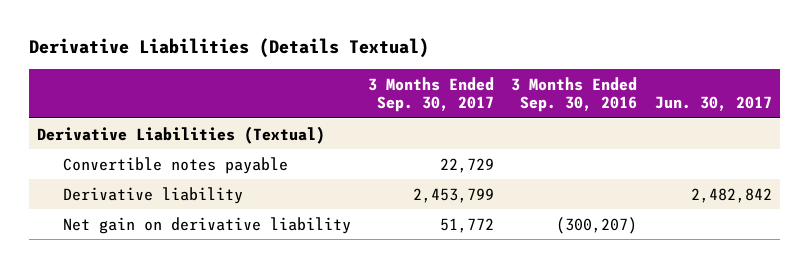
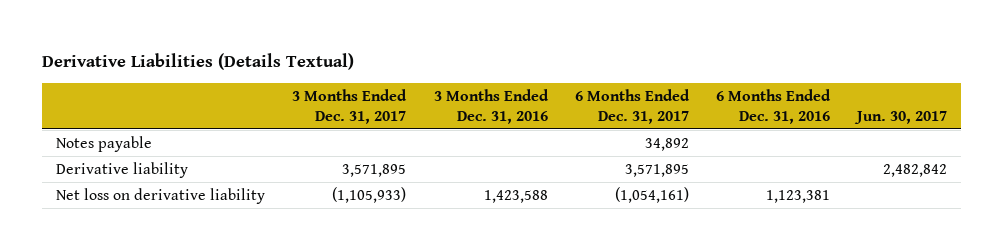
[367,76,494,113] 3 Months Ended Sep. 30, 2017 -> none
[511,76,638,113] 3 Months Ended Sep. 30, 2016 -> none
none -> [292,88,408,124] 3 Months Ended Dec. 31, 2017
none -> [433,88,549,124] 3 Months Ended Dec. 31, 2016
none -> [574,88,690,124] 6 Months Ended Dec. 31, 2017
none -> [716,88,832,124] 6 Months Ended Dec. 31, 2016
[37,125,326,144] Derivative Liabilities (Textual) -> none
[62,156,288,174] Convertible notes payable -> [56,135,153,152] Notes payable
[62,216,351,234] Net gain on derivative liability -> [56,187,266,204] Net loss on derivative liability

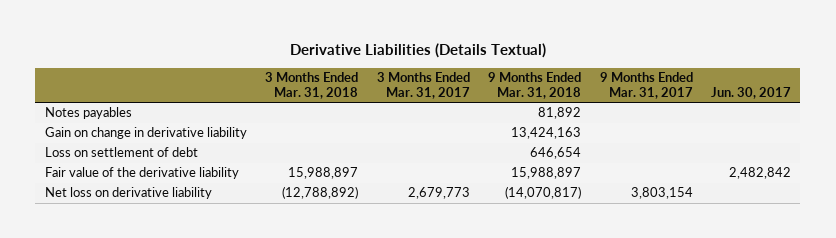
[292,88,408,124] 3 Months Ended Dec. 31, 2017 -> none
[433,88,549,124] 3 Months Ended Dec. 31, 2016 -> none
[574,88,690,124] 6 Months Ended Dec. 31, 2017 -> none
[716,88,832,124] 6 Months Ended Dec. 31, 2016 -> none
none -> [265,72,359,99] 3 Months Ended Mar. 31, 2018
none -> [376,72,470,99] 3 Months Ended Mar. 31, 2017
none -> [488,72,582,99] 9 Months Ended Mar. 31, 2018
none -> [599,72,693,99] 9 Months Ended Mar. 31, 2017
[56,135,153,152] Notes payable -> [44,107,132,120] Notes payables
none -> [44,127,247,140] Gain on change in derivative liability
none -> [44,147,198,158] Loss on settlement of debt
[56,161,189,178] Derivative liability -> [44,167,239,180] Fair value of the derivative liability

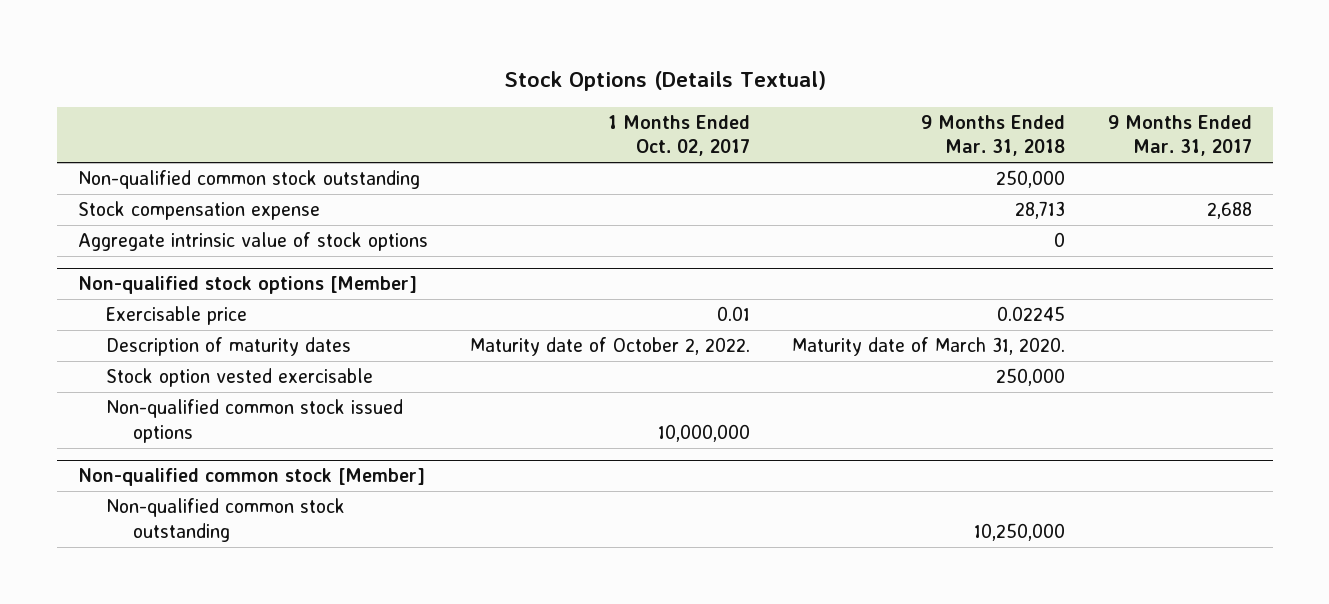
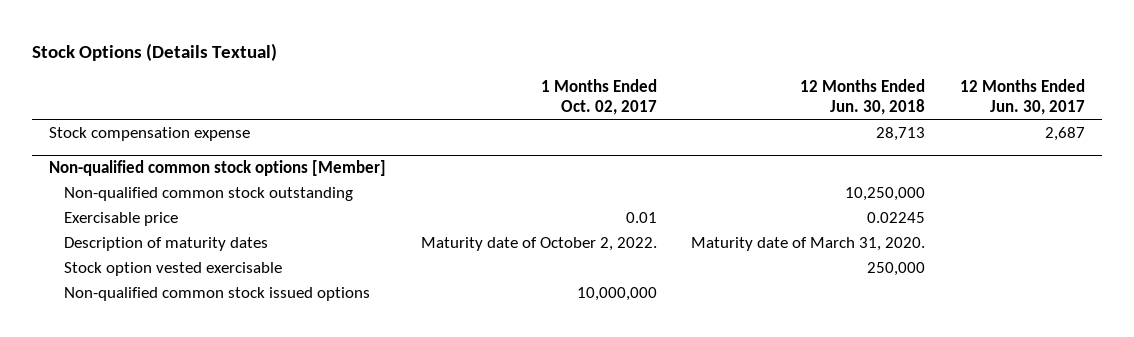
[921,114,1066,157] 9 Months Ended Mar. 31, 2018 -> none
[1107,114,1252,157] 9 Months Ended Mar. 31, 2017 -> none
none -> [800,78,926,116] 12 Months Ended Jun. 30, 2018
none -> [959,78,1085,116] 12 Months Ended Jun. 30, 2017
[77,170,420,190] Non-qualified common stock outstanding -> none
[77,232,428,252] Aggregate intrinsic value of stock options -> none
[77,276,417,295] Non-qualified stock options [Member] -> [49,159,387,176] Non-qualified common stock options [Member]
none -> [64,186,354,201] Non-qualified common stock outstanding
[77,468,425,487] Non-qualified common stock [Member] -> none
[105,498,345,542] Non-qualified common stock outstanding -> none

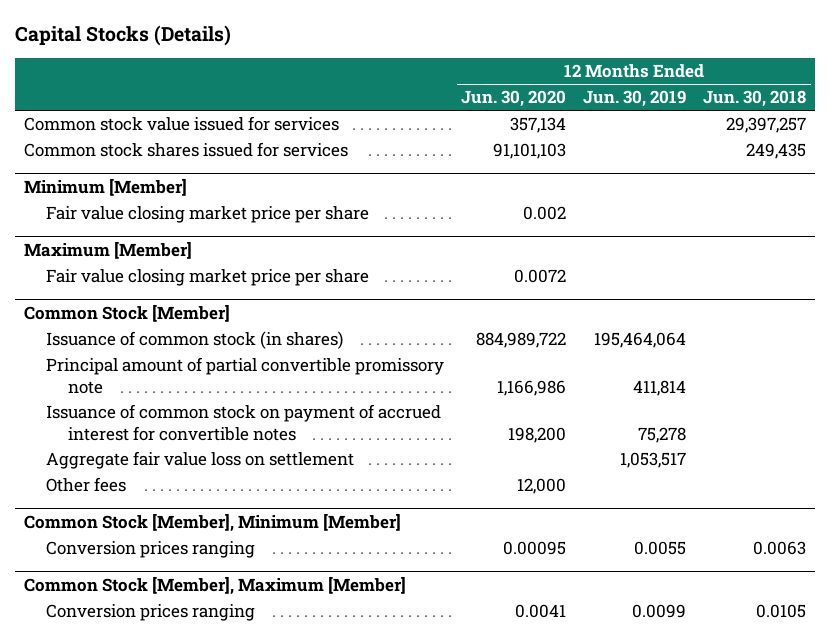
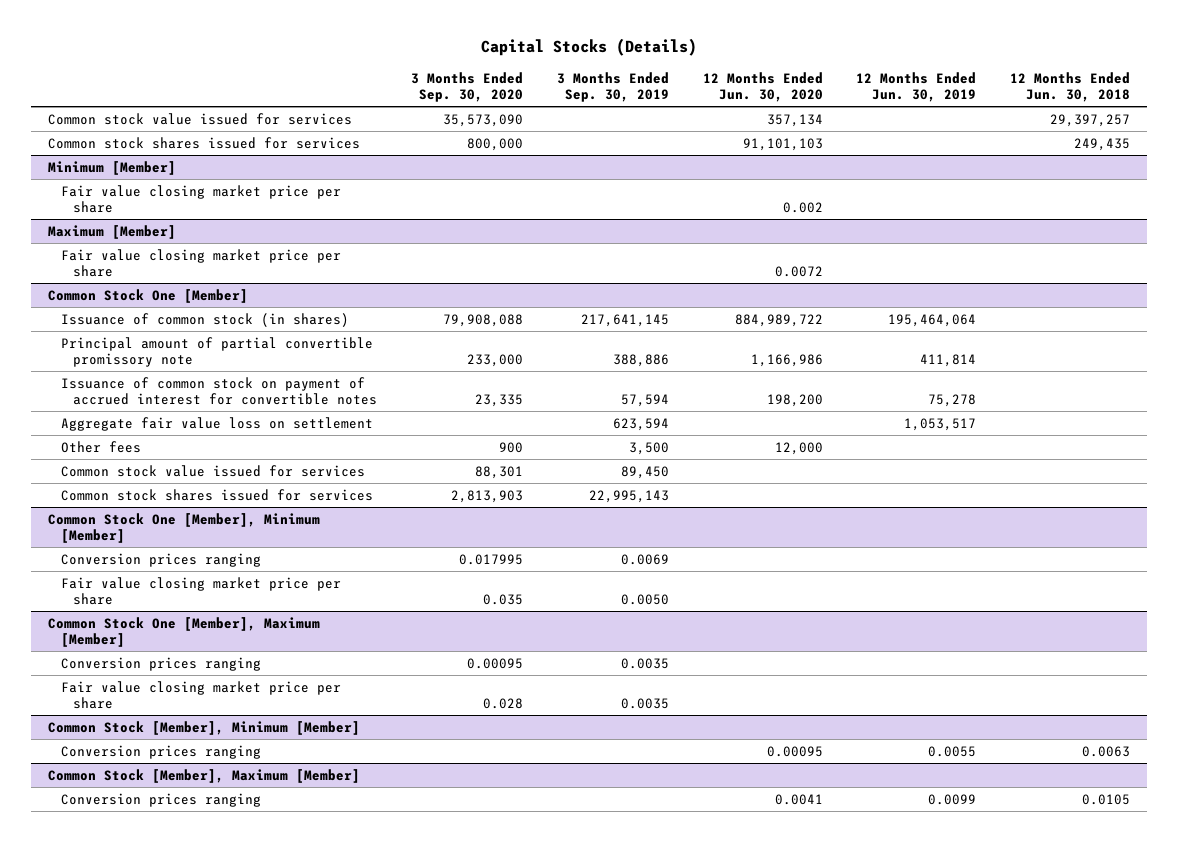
none -> [411,71,524,102] 3 Months Ended Sep. 30, 2020
none -> [556,71,669,102] 3 Months Ended Sep. 30, 2019
[23,303,230,322] Common Stock [Member] -> [47,288,248,303] Common Stock One [Member]
none -> [60,464,365,477] Common stock value issued for services
none -> [60,488,373,501] Common stock shares issued for services
none -> [47,512,320,543] Common Stock One [Member], Minimum [Member]
none -> [60,552,261,567] Conversion prices ranging
none -> [60,576,341,605] Fair value closing market price per share
none -> [47,616,320,647] Common Stock One [Member], Maximum [Member]
none -> [60,656,261,671] Conversion prices ranging
none -> [60,680,341,709] Fair value closing market price per share

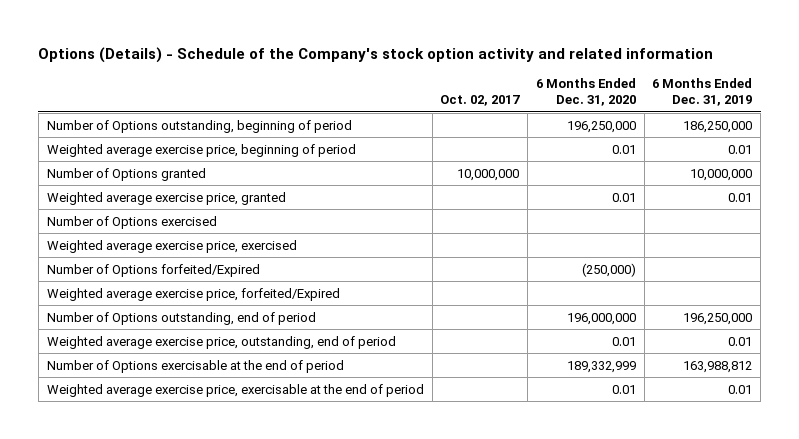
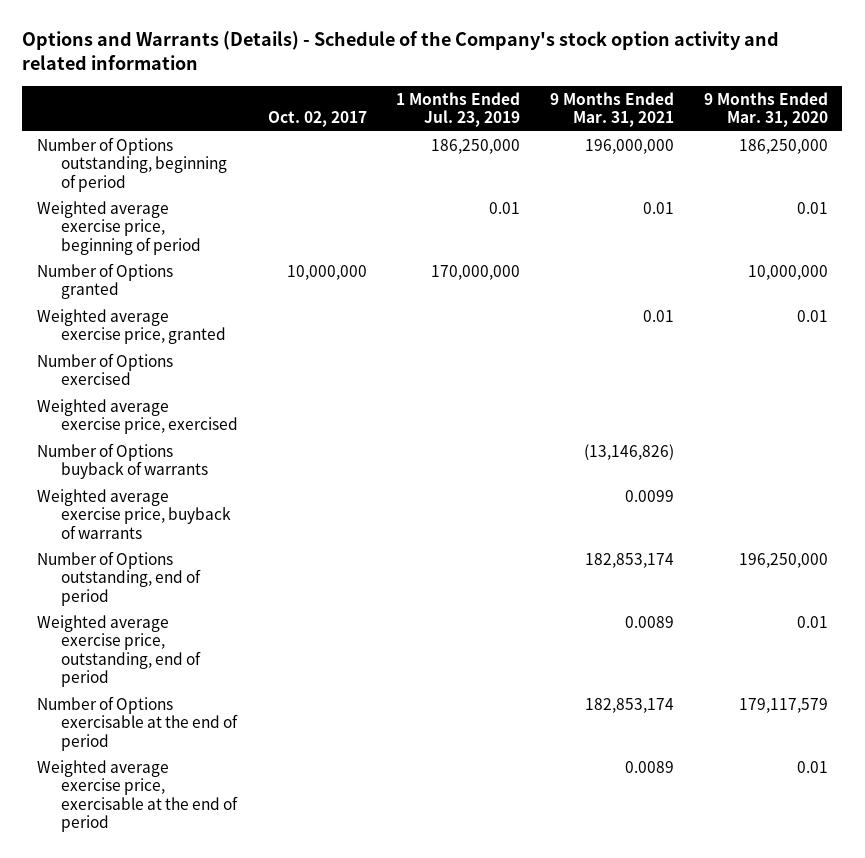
[38,46,714,63] Options (Details) - Schedule of the Company's stock option activity and related information -> [22,31,780,71] Options and Warrants (Details) - Schedule of the Company's stock option activity and related information
[535,78,636,107] 6 Months Ended Dec. 31, 2020 -> none
[652,78,753,107] 6 Months Ended Dec. 31, 2019 -> none
none -> [396,91,521,127] 1 Months Ended Jul. 23, 2019
none -> [550,91,675,127] 9 Months Ended Mar. 31, 2021
none -> [703,91,828,127] 9 Months Ended Mar. 31, 2020
[46,263,260,277] Number of Options forfeited/Expired -> [36,442,209,480] Number of Options buyback of warrants
[46,287,340,301] Weighted average exercise price, forfeited/Expired -> [36,488,232,539] Weighted average exercise price, buyback of warrants

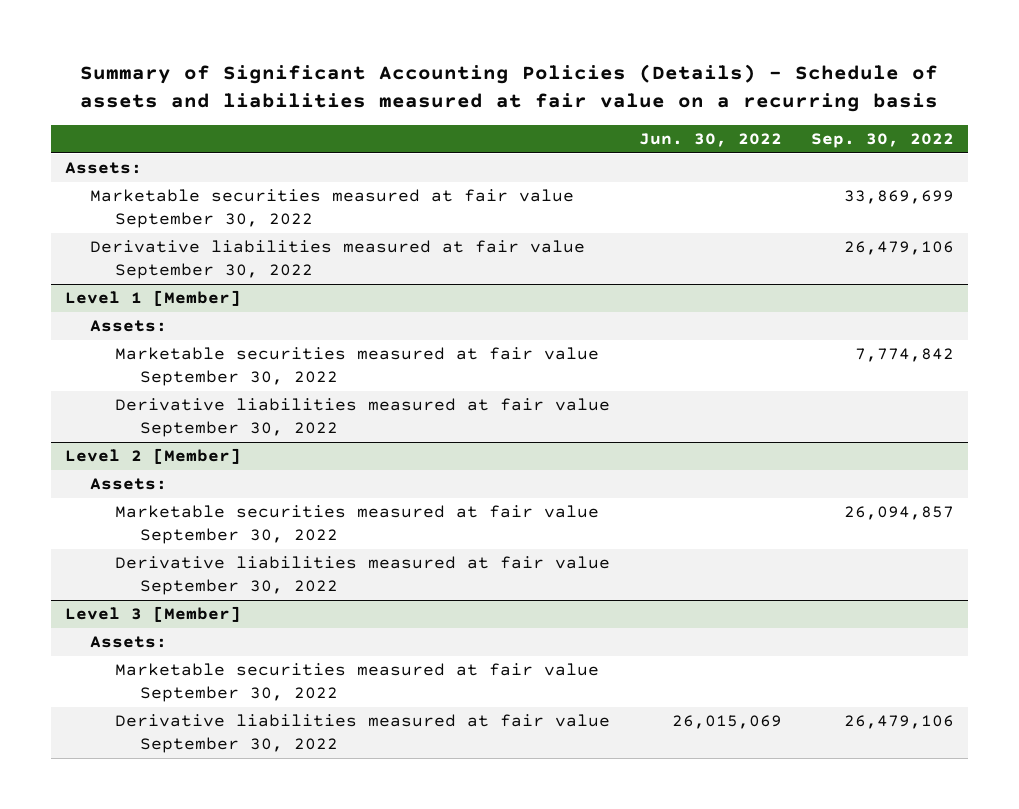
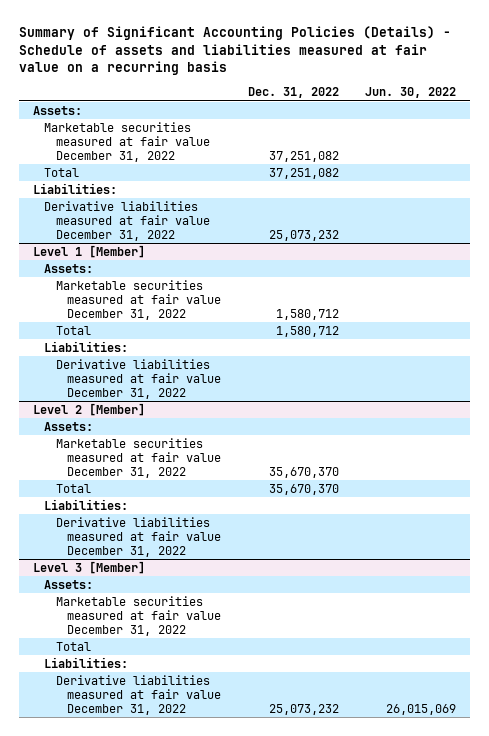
[810,133,954,149] Sep. 30, 2022 -> none
none -> [247,87,339,99] Dec. 31, 2022
[90,189,575,229] Marketable securities measured at fair value September 30, 2022 -> [44,121,210,162] Marketable securities measured at fair value December 31, 2022
none -> [44,167,80,177] Total
none -> [32,182,117,194] Liabilities:
[90,240,586,280] Derivative liabilities measured at fair value September 30, 2022 -> [44,200,210,241] Derivative liabilities measured at fair value December 31, 2022
[115,347,600,387] Marketable securities measured at fair value September 30, 2022 -> [55,279,222,320] Marketable securities measured at fair value December 31, 2022
none -> [55,325,91,335] Total
none -> [44,340,129,352] Liabilities:
[115,398,611,438] Derivative liabilities measured at fair value September 30, 2022 -> [55,358,222,399] Derivative liabilities measured at fair value December 31, 2022
[115,505,600,545] Marketable securities measured at fair value September 30, 2022 -> [55,437,222,478] Marketable securities measured at fair value December 31, 2022
none -> [55,483,91,493] Total
none -> [44,498,129,510] Liabilities:
[115,556,611,596] Derivative liabilities measured at fair value September 30, 2022 -> [55,516,222,557] Derivative liabilities measured at fair value December 31, 2022
[115,663,600,703] Marketable securities measured at fair value September 30, 2022 -> [55,595,222,636] Marketable securities measured at fair value December 31, 2022
none -> [55,641,91,651] Total
none -> [44,656,129,668] Liabilities:
[115,714,611,754] Derivative liabilities measured at fair value September 30, 2022 -> [55,674,222,715] Derivative liabilities measured at fair value December 31, 2022

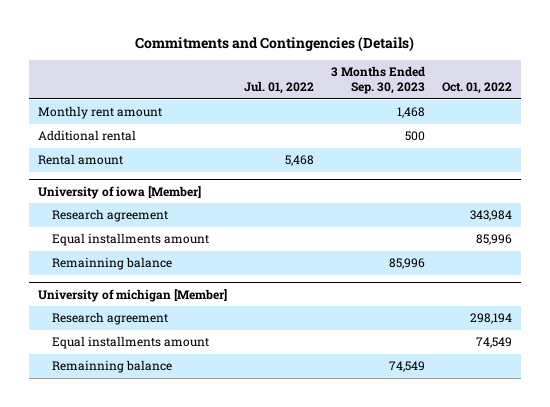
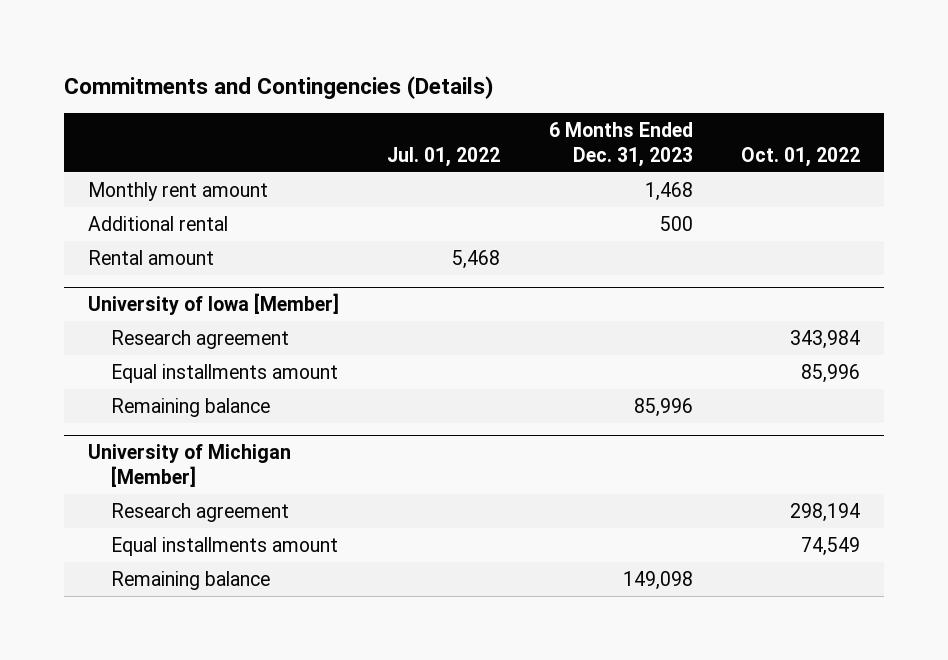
[331,66,426,95] 3 Months Ended Sep. 30, 2023 -> none
none -> [548,122,693,167] 6 Months Ended Dec. 31, 2023
[37,185,201,199] University of iowa [Member] -> [87,293,339,316] University of Iowa [Member]
[51,257,172,271] Remainning balance -> [110,397,270,417] Remaining balance
[37,288,227,302] University of michigan [Member] -> [87,444,291,487] University of Michigan [Member]
[51,360,172,374] Remainning balance -> [110,570,270,590] Remaining balance

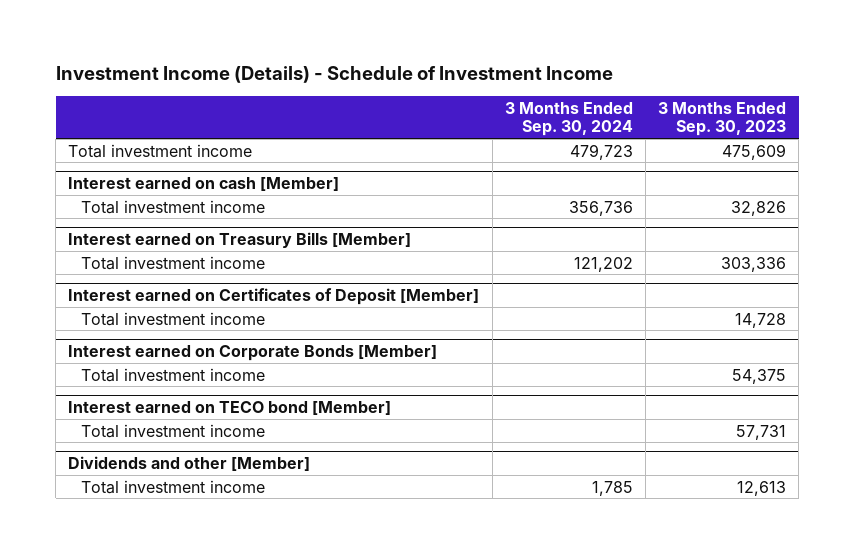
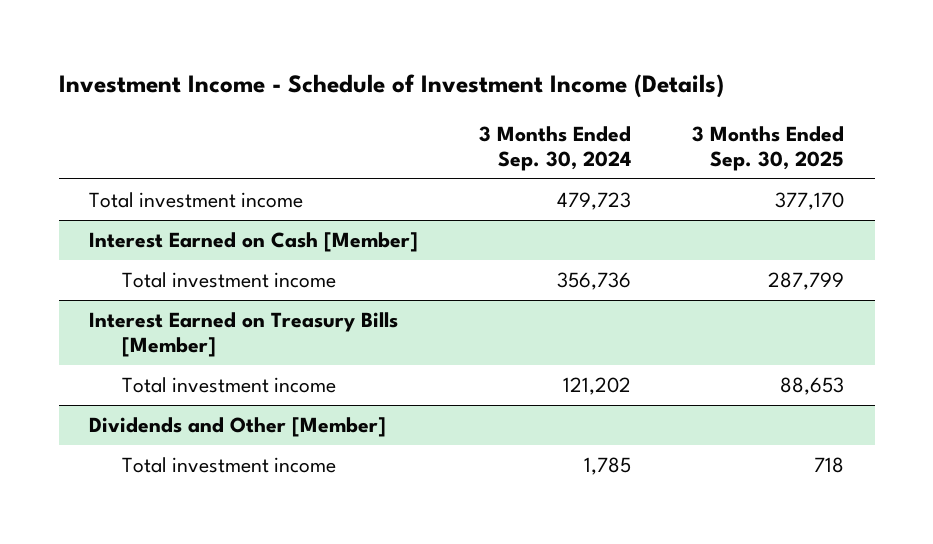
[55,66,613,84] Investment Income (Details) - Schedule of Investment Income -> [58,74,724,99] Investment Income - Schedule of Investment Income (Details)
[658,101,787,137] 3 Months Ended Sep. 30, 2023 -> none
none -> [692,125,845,172] 3 Months Ended Sep. 30, 2025
[68,176,340,191] Interest earned on cash [Member] -> [89,232,419,253] Interest Earned on Cash [Member]
[68,231,412,248] Interest earned on Treasury Bills [Member] -> [89,312,399,358] Interest Earned on Treasury Bills [Member]
[68,287,480,305] Interest earned on Certificates of Deposit [Member] -> none
[81,311,266,326] Total investment income -> none
[68,344,438,361] Interest earned on Corporate Bonds [Member] -> none
[81,367,266,382] Total investment income -> none
[68,400,392,415] Interest earned on TECO bond [Member] -> none
[81,423,266,438] Total investment income -> none
[68,455,311,471] Dividends and other [Member] -> [89,417,387,438] Dividends and Other [Member]

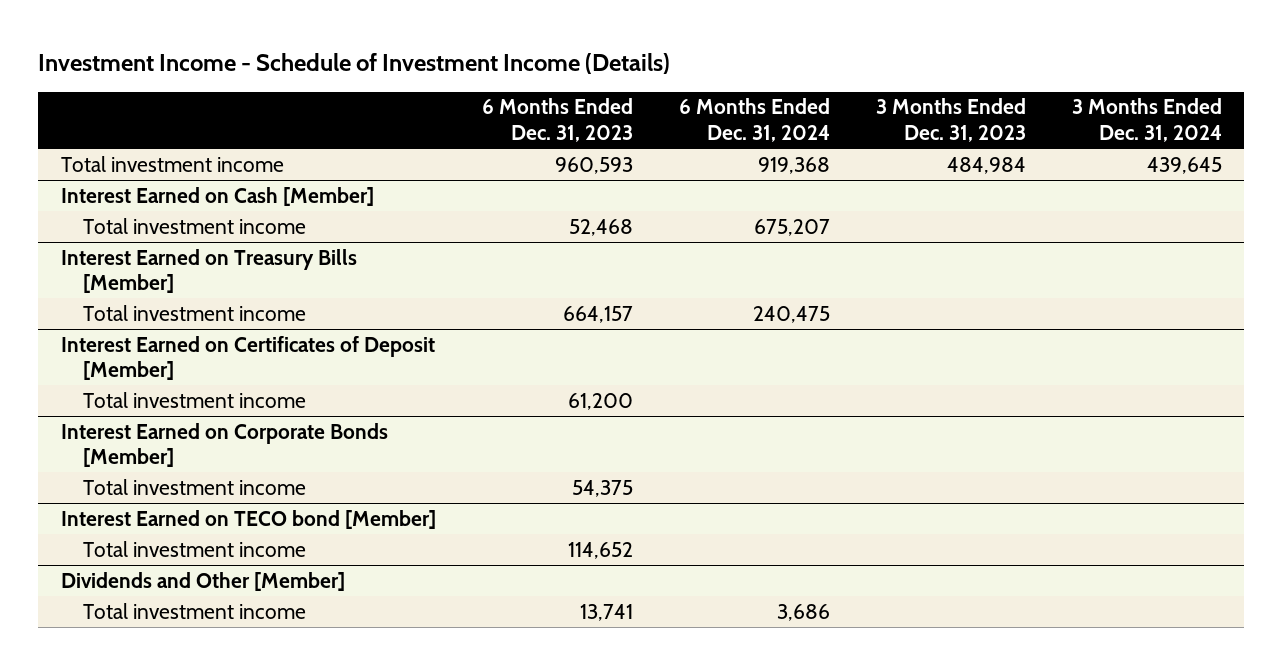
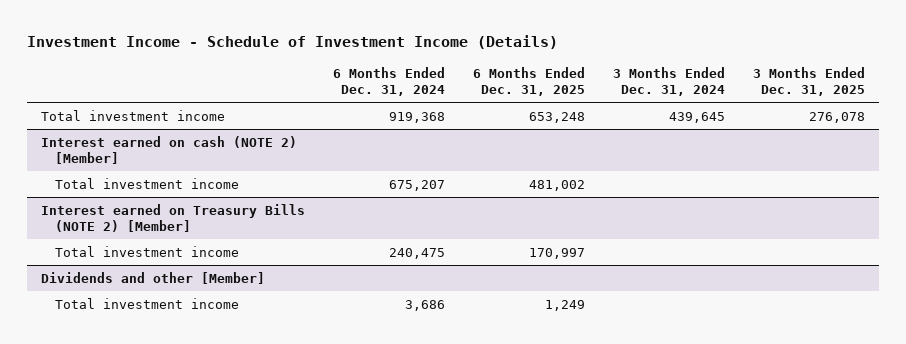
[481,98,633,142] 6 Months Ended Dec. 31, 2023 -> none
[875,98,1026,142] 3 Months Ended Dec. 31, 2023 -> none
none -> [473,66,586,97] 6 Months Ended Dec. 31, 2025
none -> [753,66,866,97] 3 Months Ended Dec. 31, 2025
[61,186,375,206] Interest Earned on Cash [Member] -> [41,135,298,164] Interest earned on cash (NOTE 2) [Member]
[61,248,358,294] Interest Earned on Treasury Bills [Member] -> [41,203,306,232] Interest earned on Treasury Bills (NOTE 2) [Member]
[61,335,436,381] Interest Earned on Certificates of Deposit [Member] -> none
[83,391,307,408] Total investment income -> none
[61,422,389,468] Interest Earned on Corporate Bonds [Member] -> none
[83,478,307,495] Total investment income -> none
[61,509,437,529] Interest Earned on TECO bond [Member] -> none
[83,540,307,557] Total investment income -> none
[61,571,346,591] Dividends and Other [Member] -> [41,271,266,284] Dividends and other [Member]

